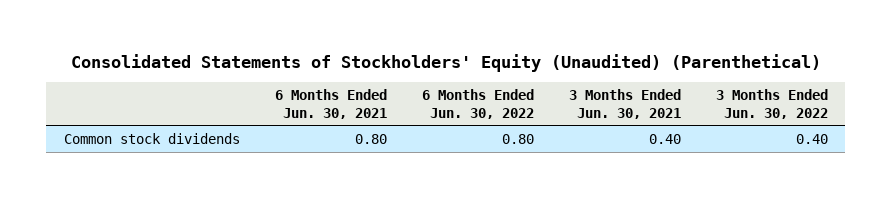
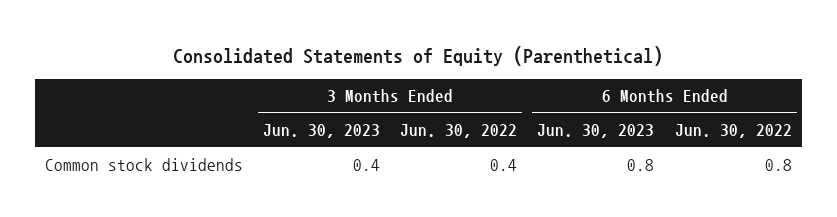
[70,54,821,73] Consolidated Statements of Stockholders' Equity (Unaudited) (Parenthetical) -> [173,45,664,66] Consolidated Statements of Equity (Parenthetical)
[274,89,387,119] 6 Months Ended Jun. 30, 2021 -> none
[568,89,681,119] 3 Months Ended Jun. 30, 2021 -> none
none -> [263,124,381,139] Jun. 30, 2023
none -> [537,124,655,139] Jun. 30, 2023
[501,134,534,145] 0.80 -> [764,159,792,172] 0.8
[795,134,828,145] 0.40 -> [490,159,518,172] 0.4

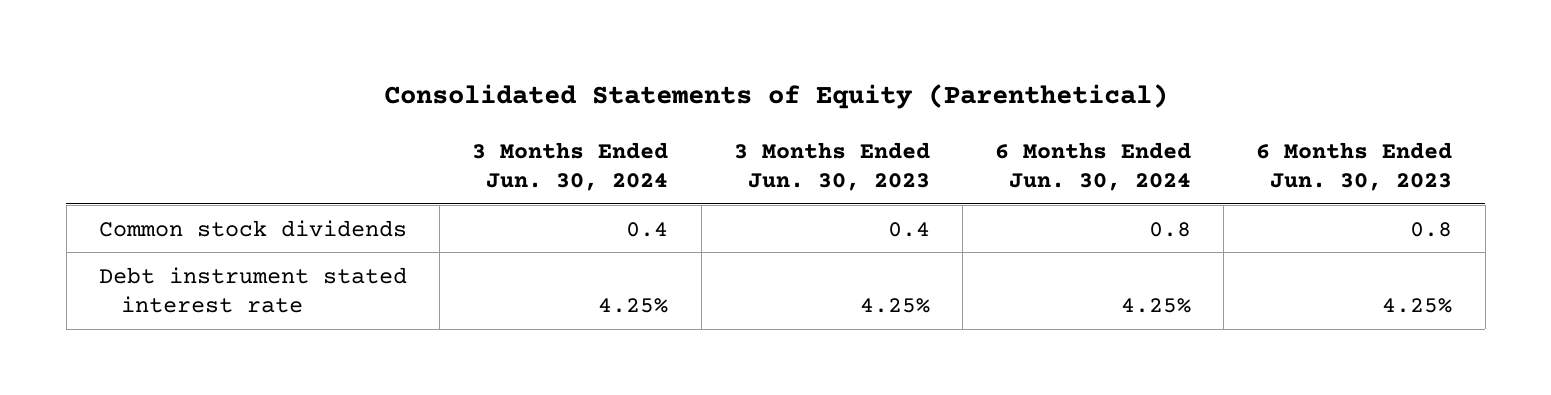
[400,124,518,139] Jun. 30, 2022 -> none
[674,124,792,139] Jun. 30, 2022 -> none
none -> [472,141,669,191] 3 Months Ended Jun. 30, 2024
none -> [995,141,1192,191] 6 Months Ended Jun. 30, 2024
none -> [99,266,408,313] Debt instrument stated interest rate

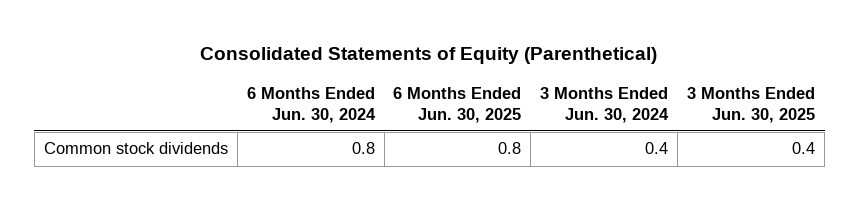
[733,141,930,191] 3 Months Ended Jun. 30, 2023 -> none
[1256,141,1453,191] 6 Months Ended Jun. 30, 2023 -> none
none -> [393,86,522,123] 6 Months Ended Jun. 30, 2025
none -> [687,86,816,123] 3 Months Ended Jun. 30, 2025
[99,266,408,313] Debt instrument stated interest rate -> none

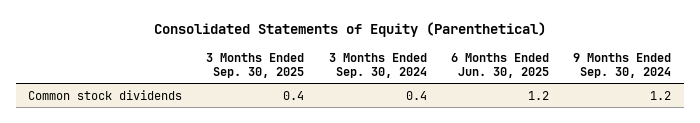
[246,86,376,123] 6 Months Ended Jun. 30, 2024 -> none
[540,86,670,123] 3 Months Ended Jun. 30, 2024 -> none
[687,86,816,123] 3 Months Ended Jun. 30, 2025 -> none
none -> [206,52,305,78] 3 Months Ended Sep. 30, 2025
none -> [328,52,427,78] 3 Months Ended Sep. 30, 2024
none -> [573,52,672,78] 9 Months Ended Sep. 30, 2024
[498,142,522,155] 0.8 -> [528,90,550,100] 1.2

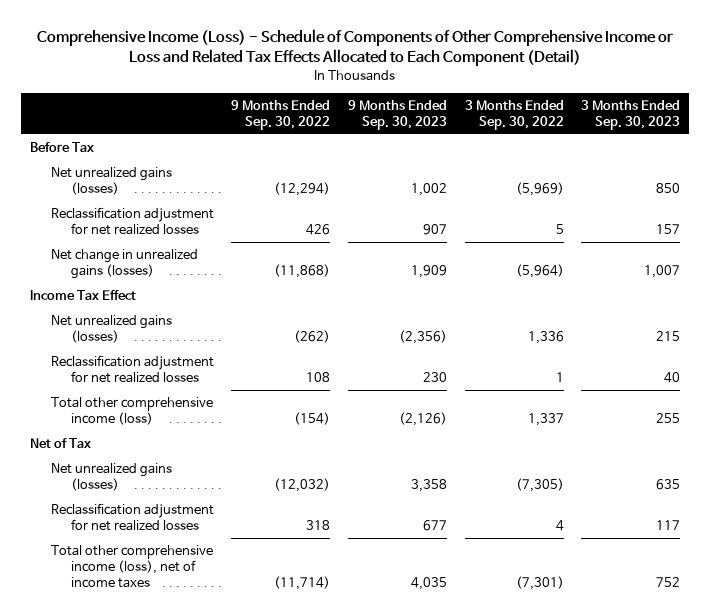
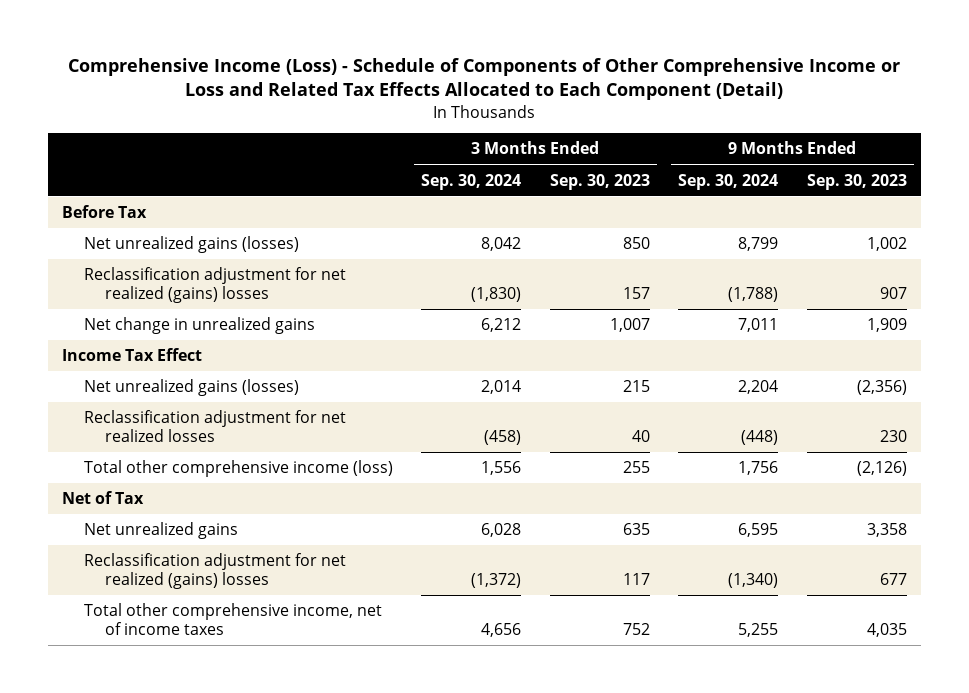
[231,99,331,130] 9 Months Ended Sep. 30, 2022 -> none
[464,99,564,130] 3 Months Ended Sep. 30, 2022 -> none
none -> [421,173,522,190] Sep. 30, 2024
none -> [678,173,779,190] Sep. 30, 2024
[50,207,214,236] Reclassification adjustment for net realized losses -> [83,267,346,304] Reclassification adjustment for net realized (gains) losses
[50,249,198,280] Net change in unrealized gains (losses) -> [83,317,315,335] Net change in unrealized gains
[50,463,172,492] Net unrealized gains (losses) -> [83,522,238,540] Net unrealized gains
[50,503,214,532] Reclassification adjustment for net realized losses -> [83,553,346,590] Reclassification adjustment for net realized (gains) losses
[50,545,213,589] Total other comprehensive income (loss), net of income taxes -> [83,603,382,636] Total other comprehensive income, net of income taxes

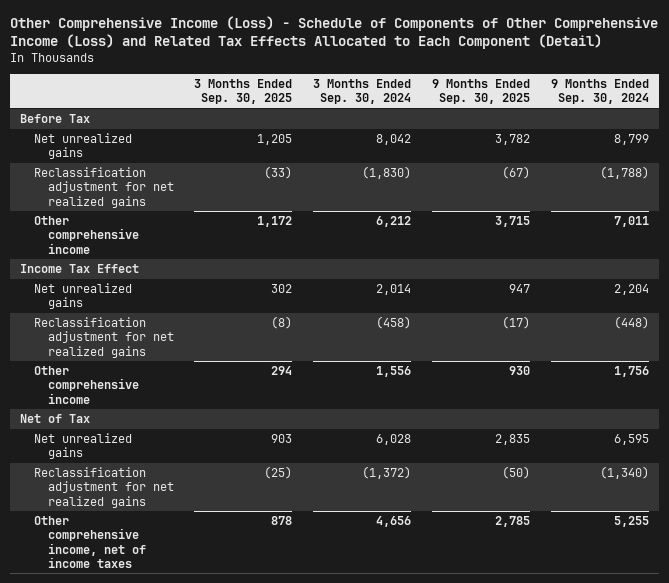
[68,58,901,101] Comprehensive Income (Loss) - Schedule of Components of Other Comprehensive Income or Loss and Related Tax Effects Allocated to Each Component (Detail) -> [9,16,658,50] Other Comprehensive Income (Loss) - Schedule of Components of Other Comprehensive Income (Loss) and Related Tax Effects Allocated to Each Component (Detail)
[549,173,650,190] Sep. 30, 2023 -> none
[806,173,907,190] Sep. 30, 2023 -> none
none -> [194,78,293,105] 3 Months Ended Sep. 30, 2025
none -> [431,78,530,105] 9 Months Ended Sep. 30, 2025
[83,236,299,254] Net unrealized gains (losses) -> [33,133,132,160] Net unrealized gains
[83,267,346,304] Reclassification adjustment for net realized (gains) losses -> [33,167,174,208] Reclassification adjustment for net realized gains
[83,317,315,335] Net change in unrealized gains -> [33,216,139,254] Other comprehensive income
[83,379,299,397] Net unrealized gains (losses) -> [33,283,132,310] Net unrealized gains
[83,410,346,443] Reclassification adjustment for net realized losses -> [33,317,174,358] Reclassification adjustment for net realized gains
[83,460,393,478] Total other comprehensive income (loss) -> [33,366,139,404] Other comprehensive income
[83,553,346,590] Reclassification adjustment for net realized (gains) losses -> [33,467,174,508] Reclassification adjustment for net realized gains
[83,603,382,636] Total other comprehensive income, net of income taxes -> [33,516,146,568] Other comprehensive income, net of income taxes

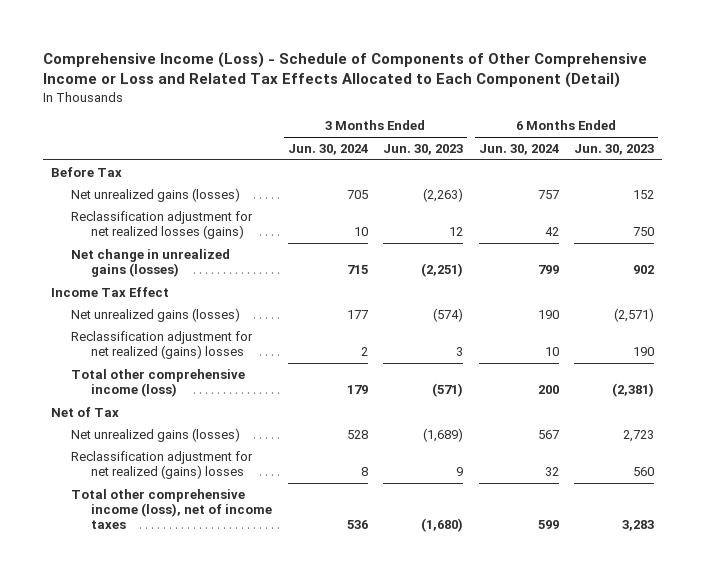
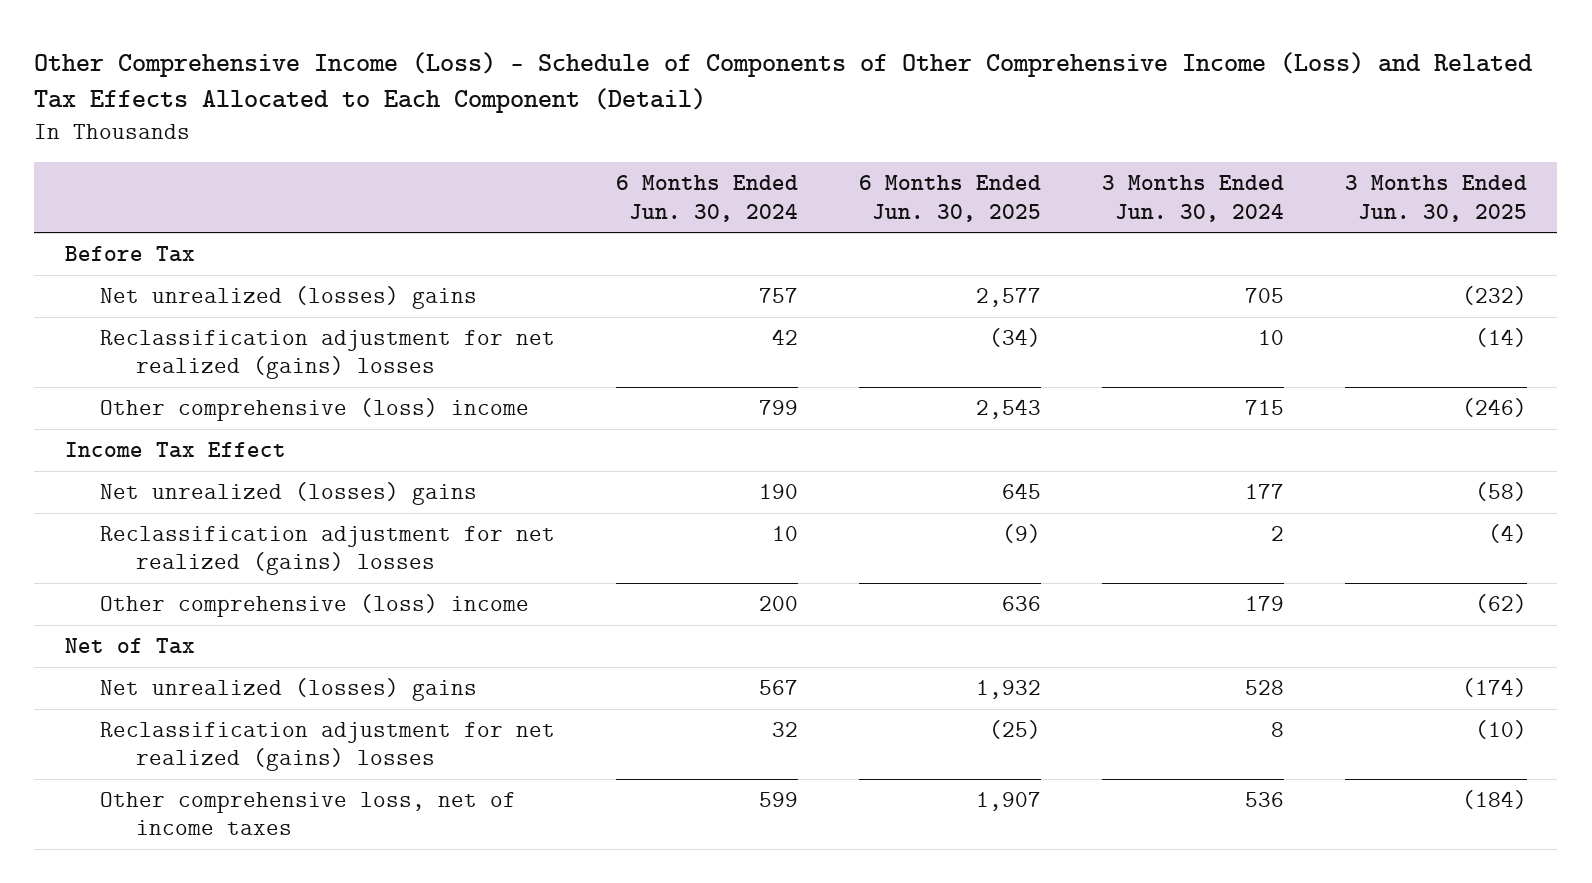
[43,51,648,88] Comprehensive Income (Loss) - Schedule of Components of Other Comprehensive Income or Loss and Related Tax Effects Allocated to Each Component (Detail) -> [34,51,1534,114] Other Comprehensive Income (Loss) - Schedule of Components of Other Comprehensive Income (Loss) and Related Tax Effects Allocated to Each Component (Detail)
[383,143,464,155] Jun. 30, 2023 -> none
[574,143,655,155] Jun. 30, 2023 -> none
none -> [859,175,1042,222] 6 Months Ended Jun. 30, 2025
none -> [1344,175,1527,222] 3 Months Ended Jun. 30, 2025
[71,187,241,202] Net unrealized gains (losses) -> [100,285,478,309] Net unrealized (losses) gains
[71,210,254,240] Reclassification adjustment for net realized losses (gains) -> [100,329,556,380] Reclassification adjustment for net realized (gains) losses
[71,248,231,278] Net change in unrealized gains (losses) -> [100,397,530,421] Other comprehensive (loss) income
[71,307,241,322] Net unrealized gains (losses) -> [100,481,478,505] Net unrealized (losses) gains
[71,368,246,398] Total other comprehensive income (loss) -> [100,593,530,617] Other comprehensive (loss) income
[71,427,241,442] Net unrealized gains (losses) -> [100,677,478,701] Net unrealized (losses) gains
[71,488,273,530] Total other comprehensive income (loss), net of income taxes -> [100,791,517,836] Other comprehensive loss, net of income taxes

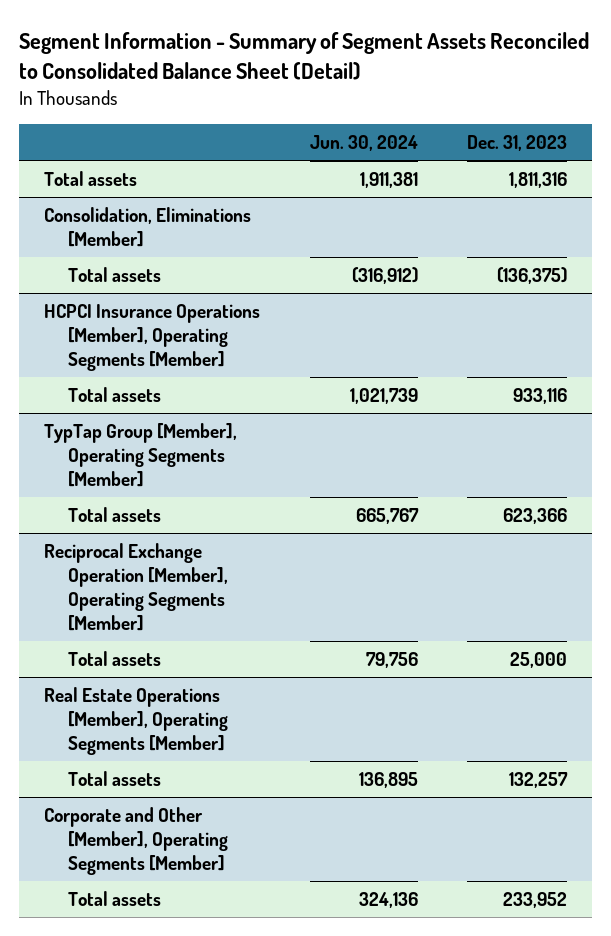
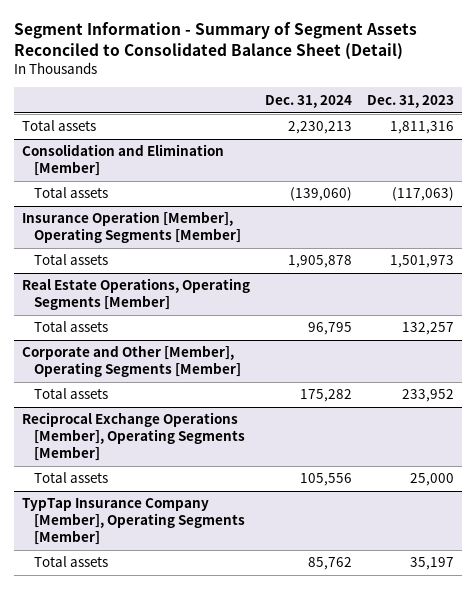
[309,135,418,152] Jun. 30, 2024 -> none
none -> [264,94,352,108] Dec. 31, 2024
[44,423,238,487] TypTap Group [Member], Operating Segments [Member] -> none
[67,507,161,523] Total assets -> none
[44,543,228,631] Reciprocal Exchange Operation [Member], Operating Segments [Member] -> none
[67,651,161,667] Total assets -> none
[44,207,252,247] Consolidation, Eliminations [Member] -> [21,144,224,177] Consolidation and Elimination [Member]
[497,267,568,285] (136,375) -> [391,187,454,202] (117,063)
[44,304,261,371] HCPCI Insurance Operations [Member], Operating Segments [Member] -> [21,211,242,244] Insurance Operation [Member], Operating Segments [Member]
[513,388,568,405] 933,116 -> [389,255,454,269] 1,501,973
[44,687,228,755] Real Estate Operations [Member], Operating Segments [Member] -> [21,278,250,311] Real Estate Operations, Operating Segments [Member]
none -> [21,412,246,462] Reciprocal Exchange Operations [Member], Operating Segments [Member]
none -> [34,472,109,484] Total assets
none -> [21,498,246,546] TypTap Insurance Company [Member], Operating Segments [Member]
none -> [34,556,109,568] Total assets

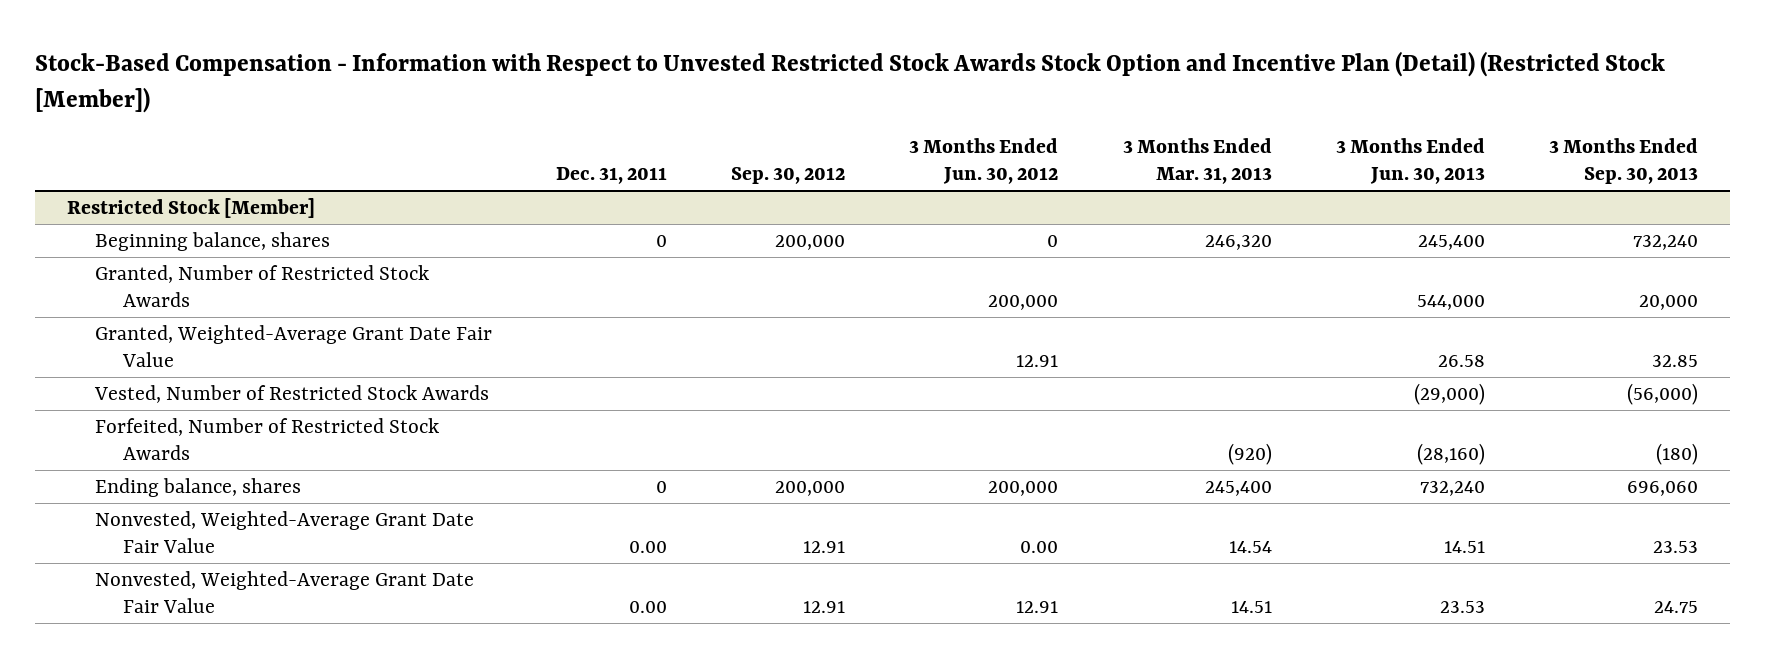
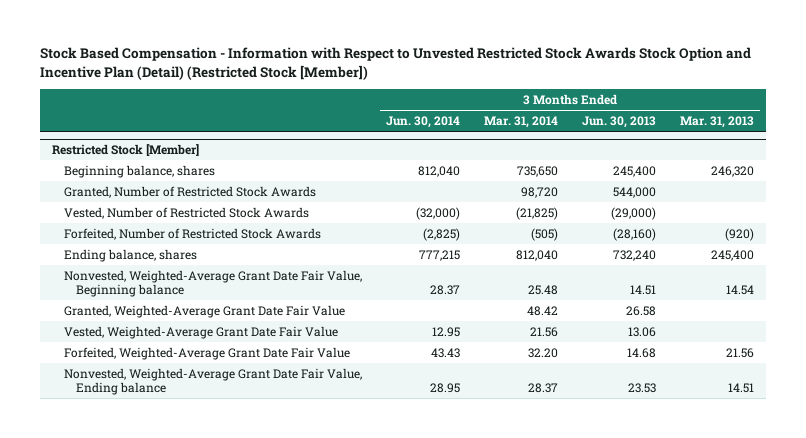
[35,51,1666,114] Stock-Based Compensation - Information with Respect to Unvested Restricted Stock Awards Stock Option and Incentive Plan (Detail) (Restricted Stock [Member]) -> [39,47,751,80] Stock Based Compensation - Information with Respect to Unvested Restricted Stock Awards Stock Option and Incentive Plan (Detail) (Restricted Stock [Member])
[556,167,668,185] Dec. 31, 2011 -> none
[731,167,846,185] Sep. 30, 2012 -> none
[909,138,1059,185] 3 Months Ended Jun. 30, 2012 -> none
[1548,138,1698,185] 3 Months Ended Sep. 30, 2013 -> none
none -> [385,116,460,129] Jun. 30, 2014
none -> [484,116,559,129] Mar. 31, 2014
[95,511,475,554] Nonvested, Weighted-Average Grant Date Fair Value -> [63,269,362,298] Nonvested, Weighted-Average Grant Date Fair Value, Beginning balance
[95,325,493,368] Granted, Weighted-Average Grant Date Fair Value -> [63,304,345,318] Granted, Weighted-Average Grant Date Fair Value
none -> [63,325,338,339] Vested, Weighted-Average Grant Date Fair Value
none -> [63,346,350,360] Forfeited, Weighted-Average Grant Date Fair Value
[95,571,475,614] Nonvested, Weighted-Average Grant Date Fair Value -> [63,367,362,396] Nonvested, Weighted-Average Grant Date Fair Value, Ending balance

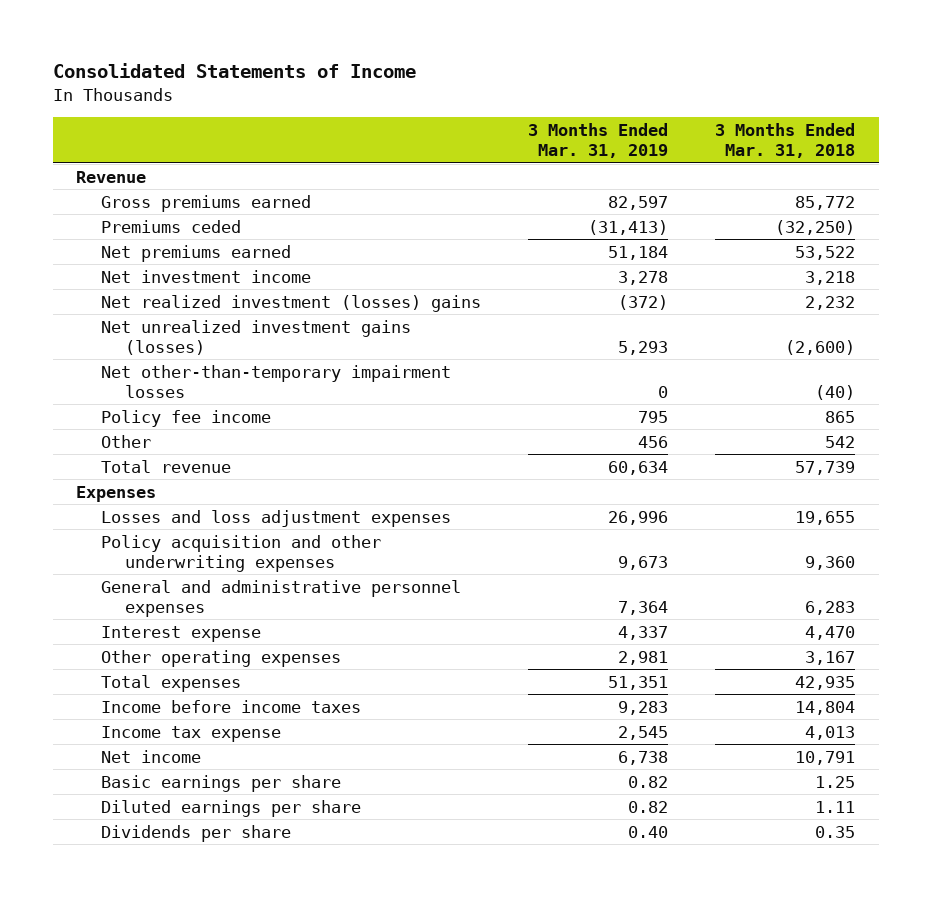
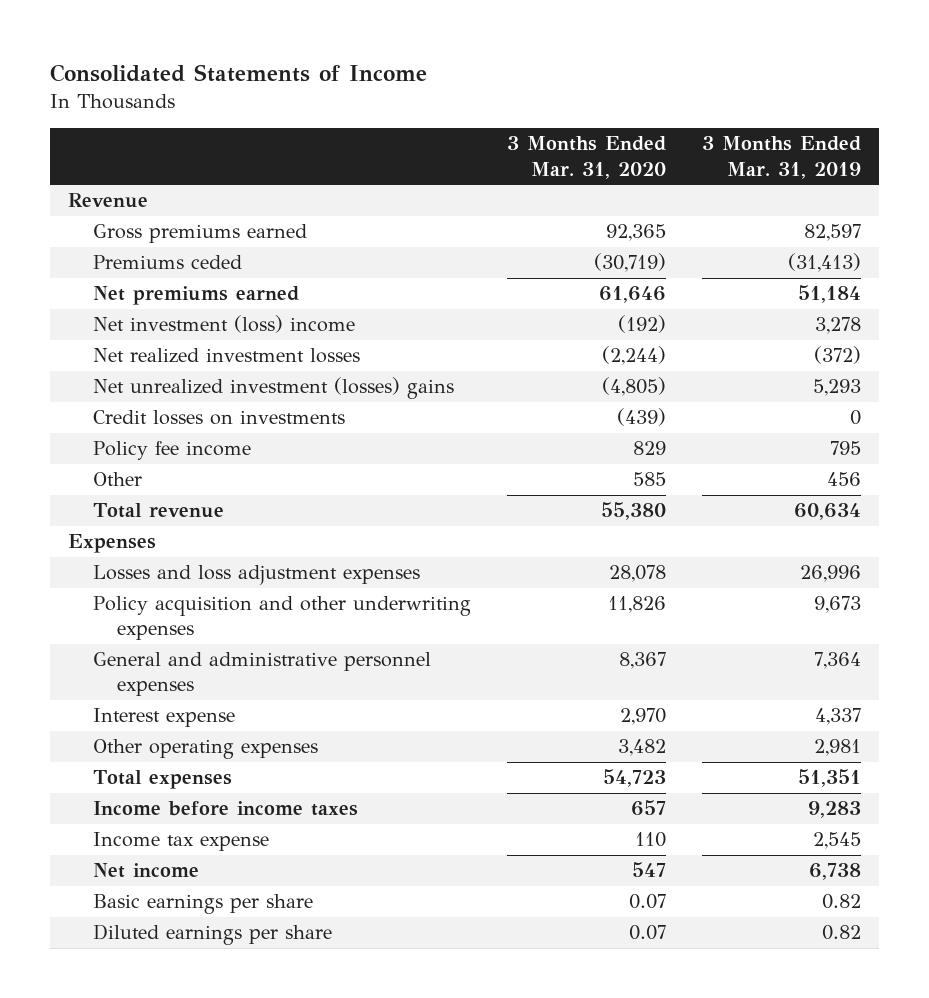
[715,122,856,158] 3 Months Ended Mar. 31, 2018 -> none
none -> [506,136,666,179] 3 Months Ended Mar. 31, 2020
[100,364,451,398] Net other-than-temporary impairment losses -> none
[100,269,311,283] Net investment income -> [92,315,355,334] Net investment (loss) income
[100,294,481,312] Net realized investment (losses) gains -> [92,348,360,364] Net realized investment losses
[100,319,411,355] Net unrealized investment gains (losses) -> [92,377,454,400] Net unrealized investment (losses) gains
none -> [92,410,345,426] Credit losses on investments
[100,824,291,842] Dividends per share -> none

